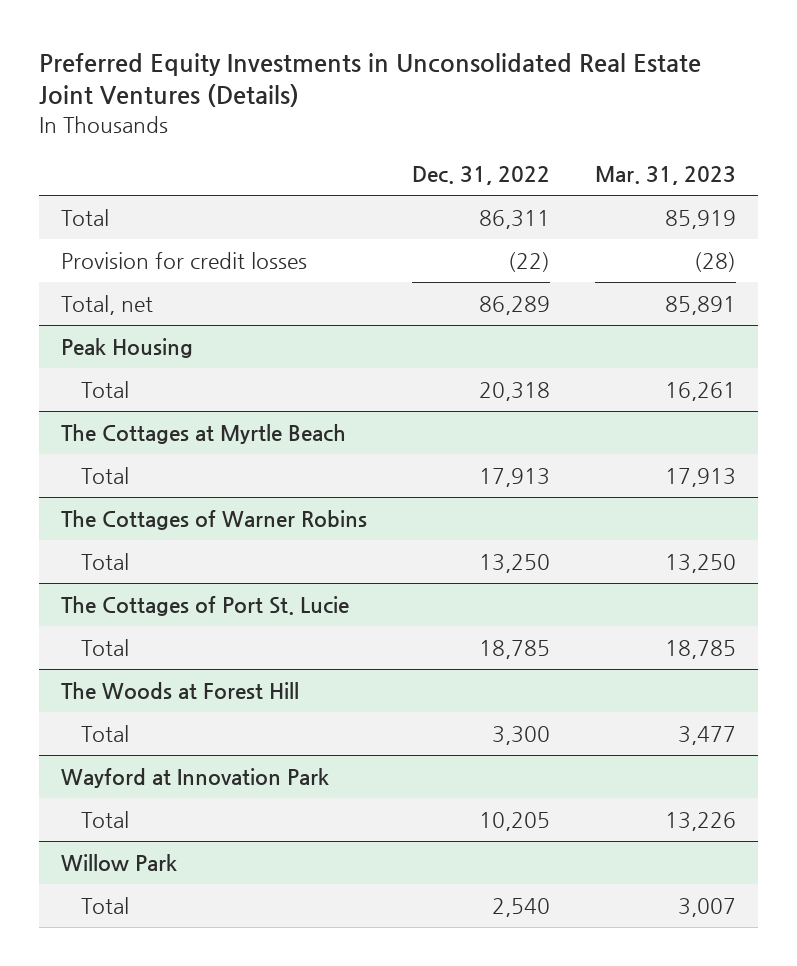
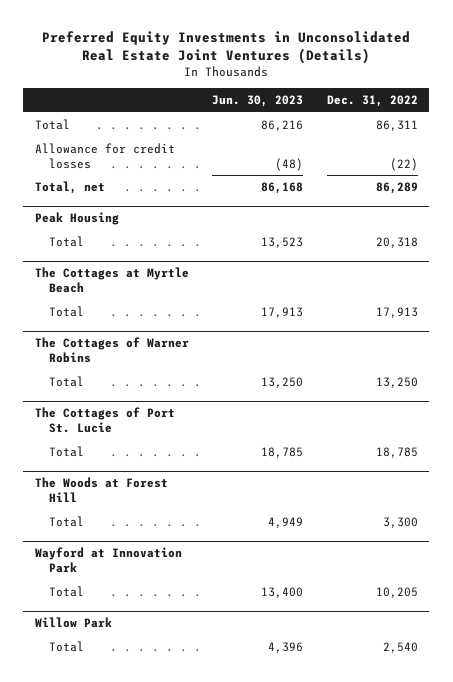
[594,166,736,186] Mar. 31, 2023 -> none
none -> [212,95,304,108] Jun. 30, 2023
[61,251,308,269] Provision for credit losses -> [34,143,175,169] Allowance for credit losses

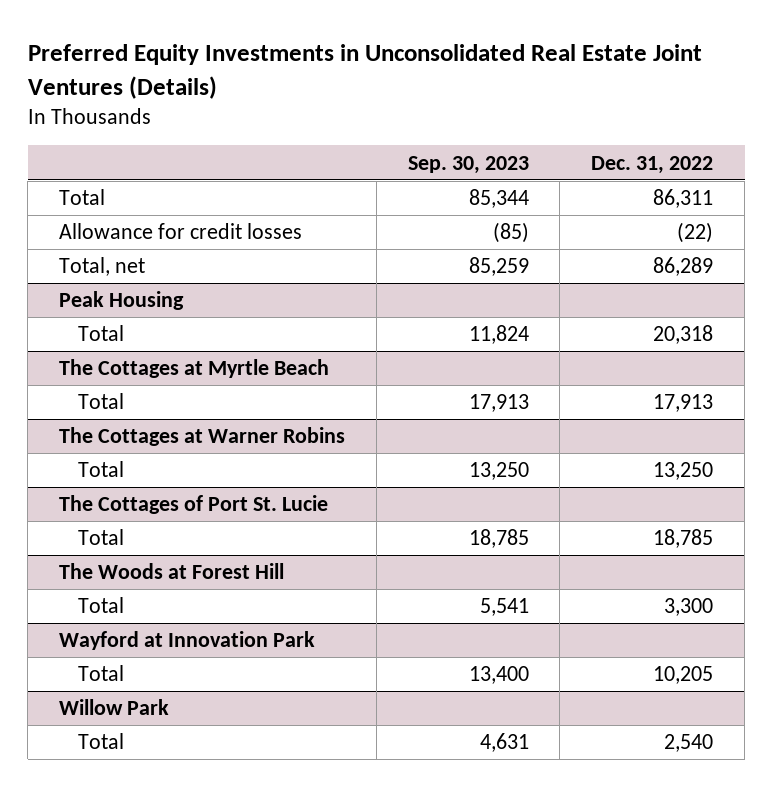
[212,95,304,108] Jun. 30, 2023 -> none
none -> [407,155,529,174] Sep. 30, 2023
[34,337,189,364] The Cottages of Warner Robins -> [58,427,345,447] The Cottages at Warner Robins

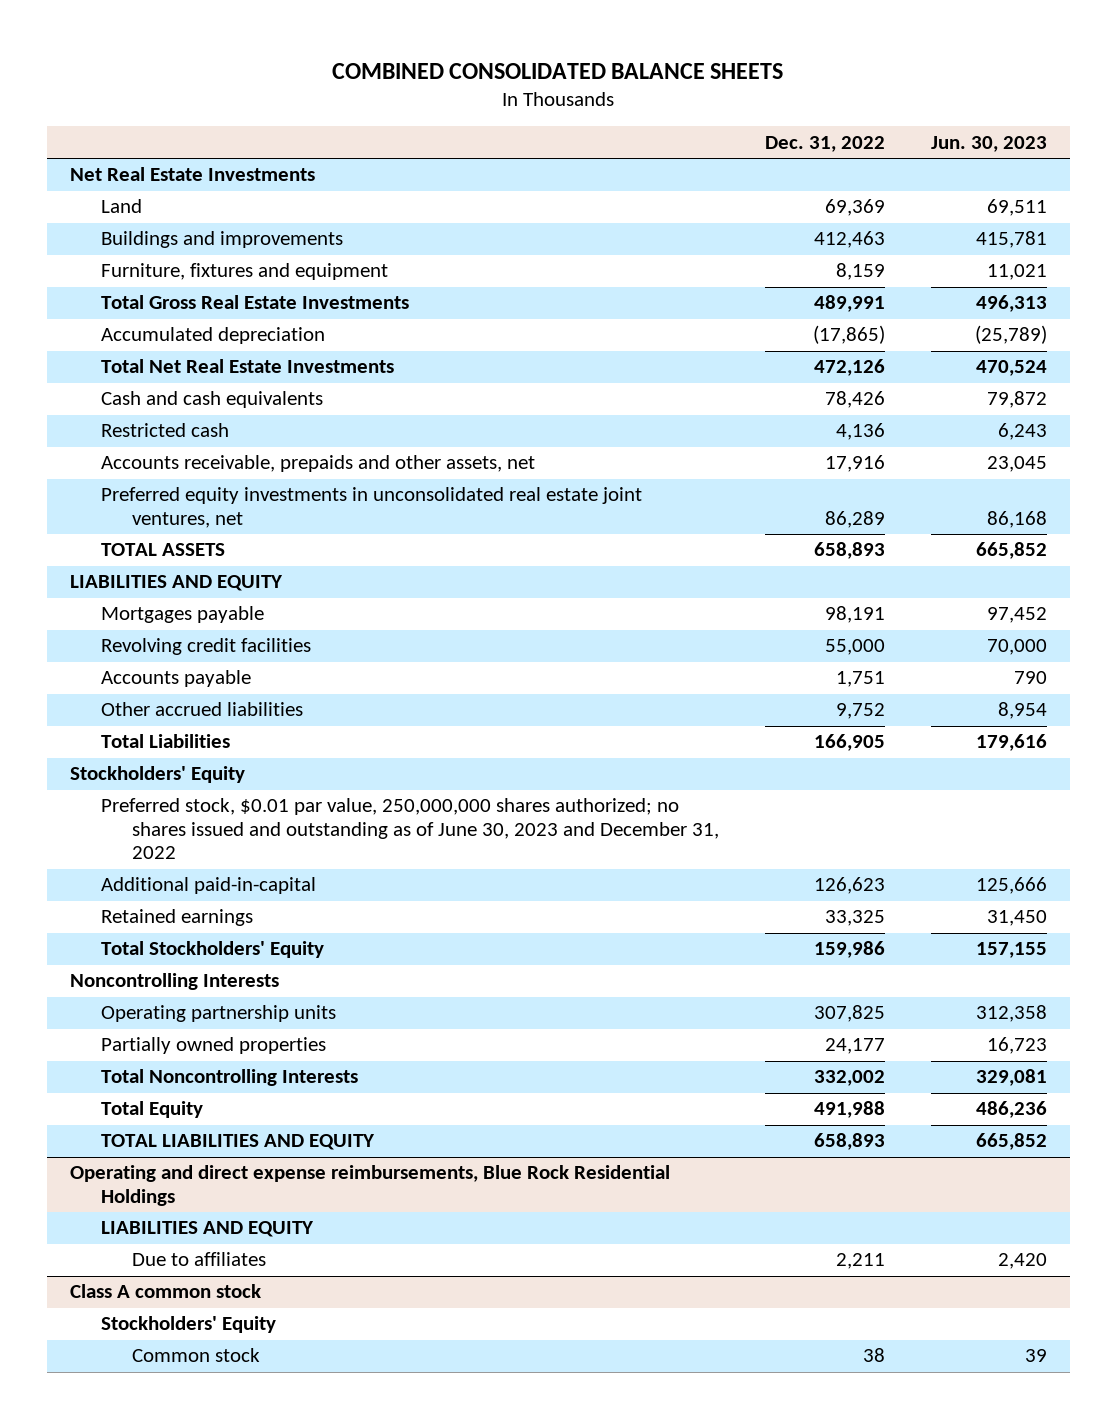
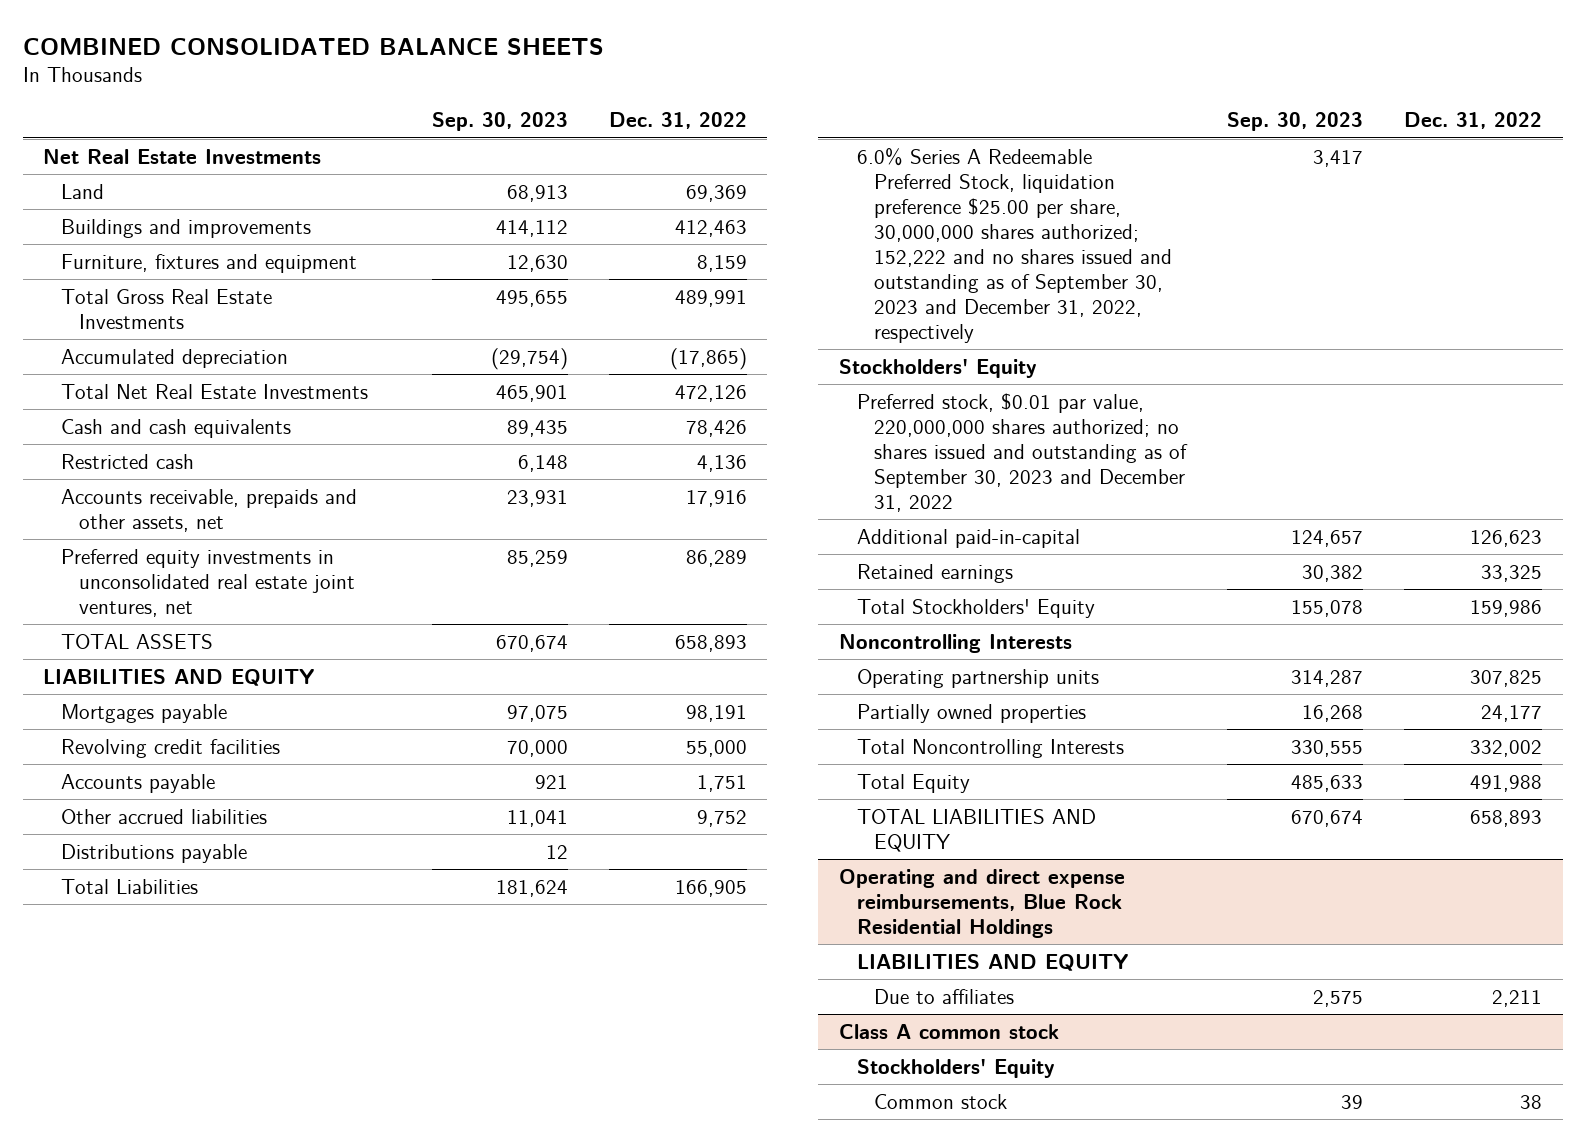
[930,135,1047,152] Jun. 30, 2023 -> none
none -> [431,112,568,132] Sep. 30, 2023
none -> [61,843,248,863] Distributions payable
none -> [856,147,1173,343] 6.0% Series A Redeemable Preferred Stock, liquidation preference $25.00 per share, 30,000,000 shares authorized; 152,222 and no shares issued and outstanding as of September 30, 2023 and December 31, 2022, respectively
[100,798,719,860] Preferred stock, $0.01 par value, 250,000,000 shares authorized; no shares issued and outstanding as of June 30, 2023 and December 31, 2022 -> [856,392,1189,512] Preferred stock, $0.01 par value, 220,000,000 shares authorized; no shares issued and outstanding as of September 30, 2023 and December 31, 2022

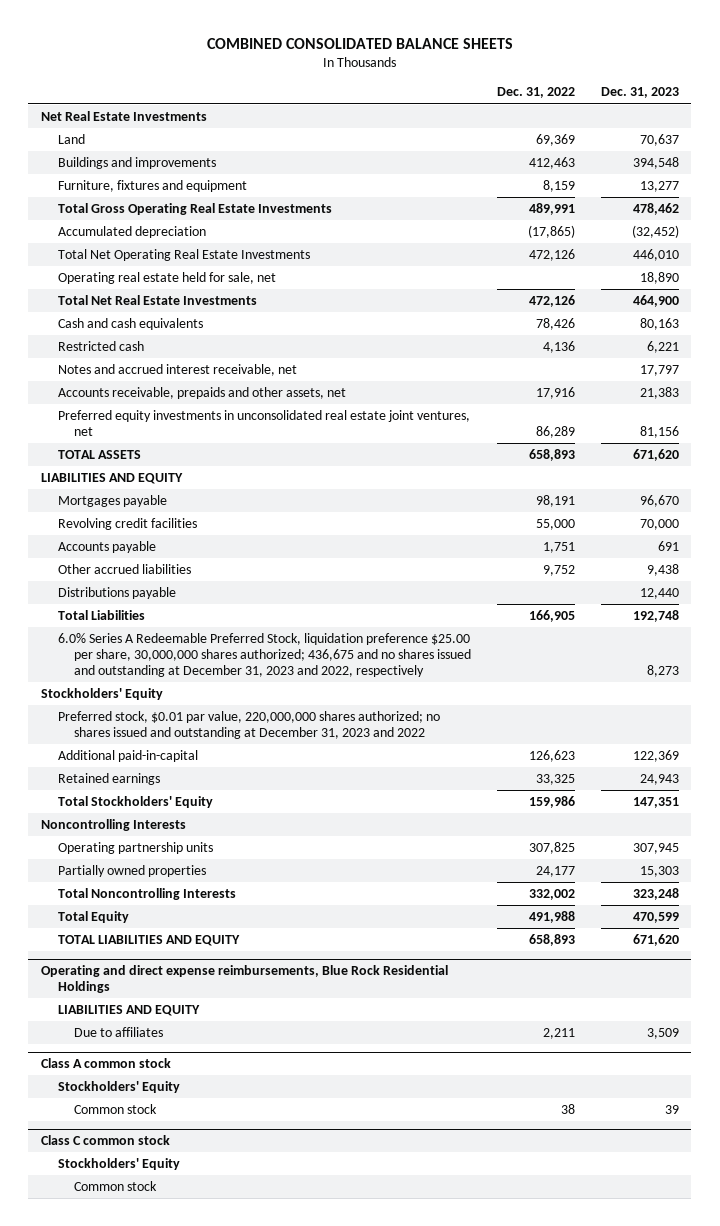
[431,112,568,132] Sep. 30, 2023 -> none
none -> [600,87,679,99] Dec. 31, 2023
[61,288,273,329] Total Gross Real Estate Investments -> [57,202,332,215] Total Gross Operating Real Estate Investments
none -> [57,248,310,261] Total Net Operating Real Estate Investments
none -> [57,271,276,284] Operating real estate held for sale, net
none -> [57,363,297,376] Notes and accrued interest receivable, net
[856,147,1173,343] 6.0% Series A Redeemable Preferred Stock, liquidation preference $25.00 per share, 30,000,000 shares authorized; 152,222 and no shares issued and outstanding as of September 30, 2023 and December 31, 2022, respectively -> [57,632,472,678] 6.0% Series A Redeemable Preferred Stock, liquidation preference $25.00 per share, 30,000,000 shares authorized; 436,675 and no shares issued and outstanding at December 31, 2023 and 2022, respectively
[856,392,1189,512] Preferred stock, $0.01 par value, 220,000,000 shares authorized; no shares issued and outstanding as of September 30, 2023 and December 31, 2022 -> [57,710,440,740] Preferred stock, $0.01 par value, 220,000,000 shares authorized; no shares issued and outstanding at December 31, 2023 and 2022
none -> [41,1134,171,1145] Class C common stock
none -> [57,1157,180,1170] Stockholders' Equity
none -> [74,1180,158,1191] Common stock

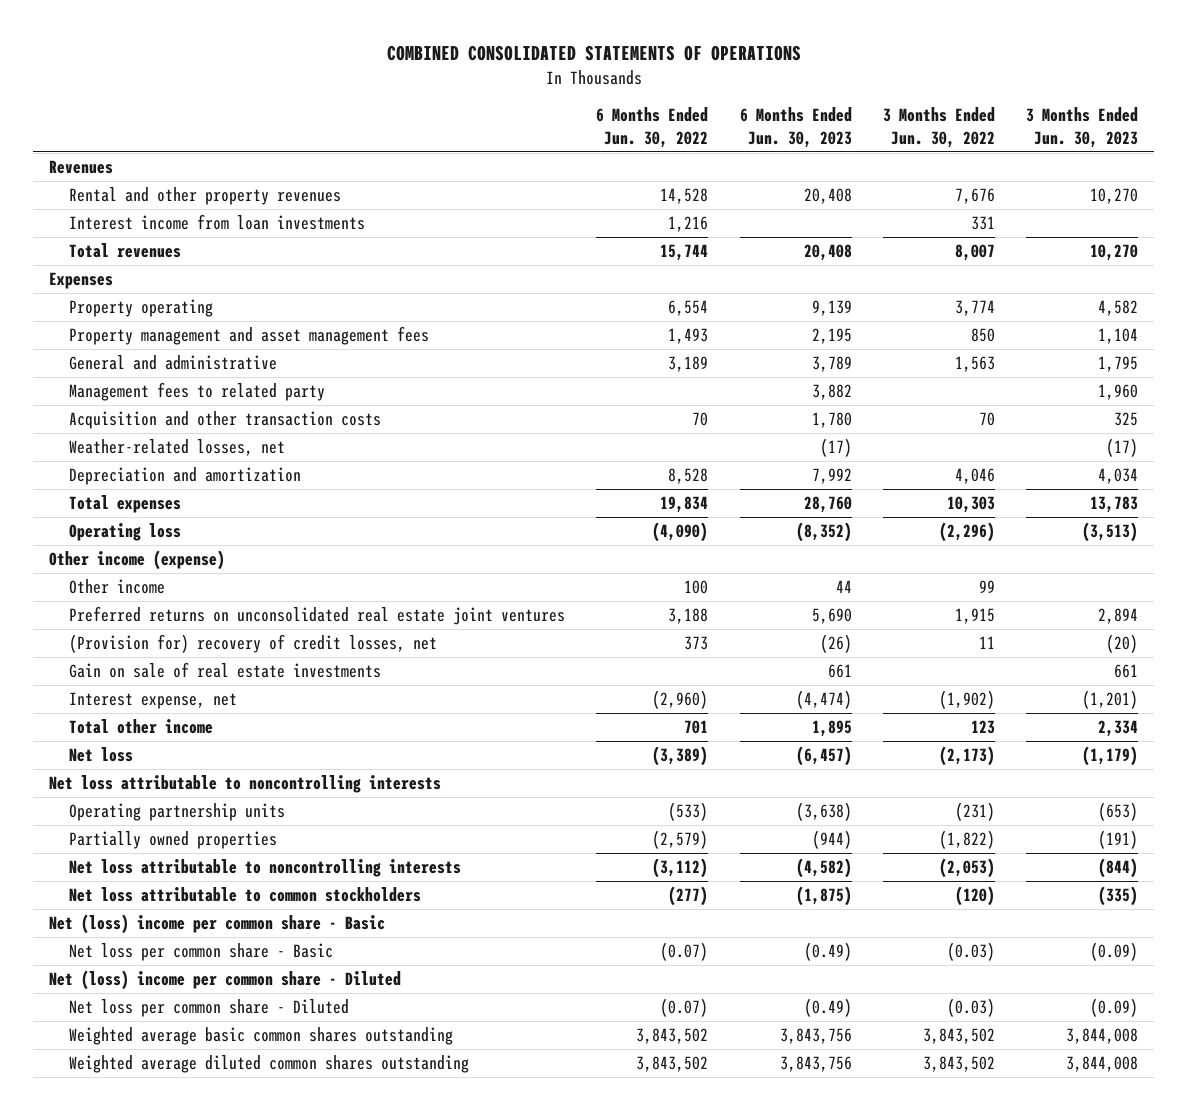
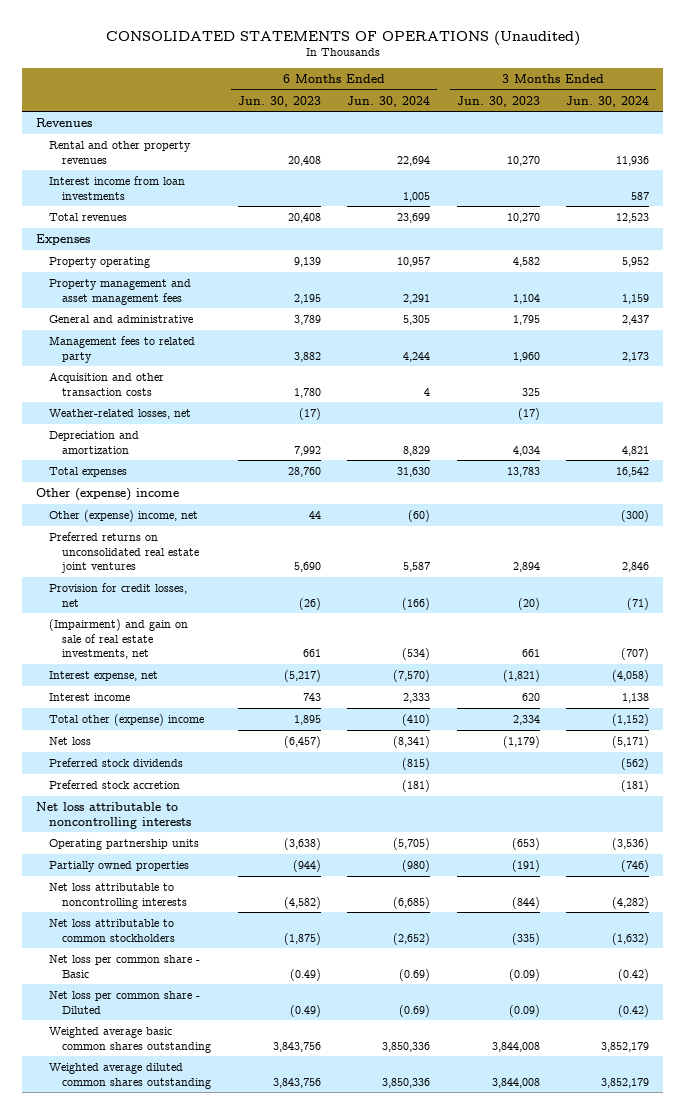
[386,45,801,62] COMBINED CONSOLIDATED STATEMENTS OF OPERATIONS -> [105,30,580,46] CONSOLIDATED STATEMENTS OF OPERATIONS (Unaudited)
[596,107,709,148] 6 Months Ended Jun. 30, 2022 -> none
[882,107,995,148] 3 Months Ended Jun. 30, 2022 -> none
none -> [347,95,431,107] Jun. 30, 2024
none -> [566,95,650,107] Jun. 30, 2024
[68,522,181,541] Operating loss -> none
[48,549,225,570] Other income (expense) -> [35,487,179,501] Other (expense) income
[68,578,165,594] Other income -> [49,509,199,522] Other (expense) income, net
[68,633,437,653] (Provision for) recovery of credit losses, net -> [49,582,188,607] Provision for credit losses, net
[68,661,381,678] Gain on sale of real estate investments -> [49,618,189,660] (Impairment) and gain on sale of real estate investments, net
[795,689,852,709] (4,474) -> [283,669,321,682] (5,217)
[1082,689,1139,709] (1,201) -> [502,669,540,682] (1,821)
none -> [49,692,131,701] Interest income
[68,718,213,734] Total other income -> [49,713,205,726] Total other (expense) income
none -> [49,757,184,767] Preferred stock dividends
none -> [49,779,181,789] Preferred stock accretion
[48,913,385,934] Net (loss) income per common share - Basic -> none
[48,969,401,990] Net (loss) income per common share - Diluted -> none

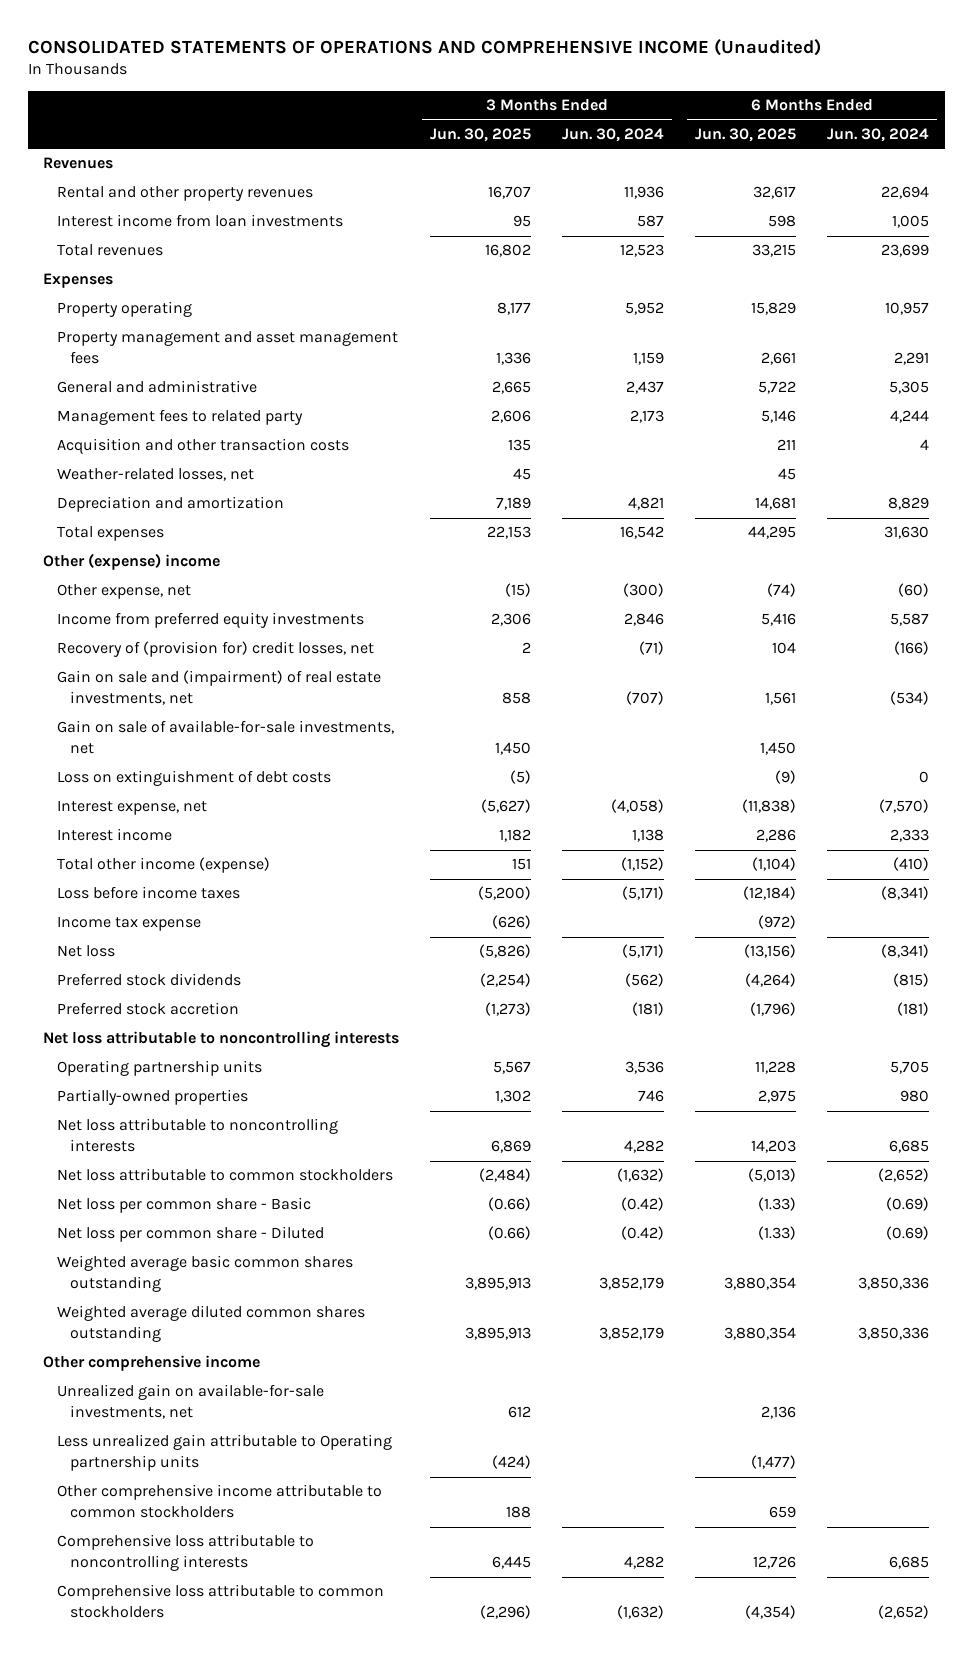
[105,30,580,46] CONSOLIDATED STATEMENTS OF OPERATIONS (Unaudited) -> [27,38,821,56] CONSOLIDATED STATEMENTS OF OPERATIONS AND COMPREHENSIVE INCOME (Unaudited)
[237,95,321,107] Jun. 30, 2023 -> none
[456,95,540,107] Jun. 30, 2023 -> none
none -> [430,127,532,142] Jun. 30, 2025
none -> [695,127,797,142] Jun. 30, 2025
[49,509,199,522] Other (expense) income, net -> [56,584,191,600] Other expense, net
[49,531,200,574] Preferred returns on unconsolidated real estate joint ventures -> [56,612,364,629] Income from preferred equity investments
[49,582,188,607] Provision for credit losses, net -> [56,641,374,658] Recovery of (provision for) credit losses, net
[49,618,189,660] (Impairment) and gain on sale of real estate investments, net -> [56,670,381,706] Gain on sale and (impairment) of real estate investments, net
none -> [56,720,394,755] Gain on sale of available-for-sale investments, net
none -> [56,770,331,787] Loss on extinguishment of debt costs
[49,713,205,726] Total other (expense) income -> [56,857,270,874] Total other income (expense)
none -> [56,886,240,900] Loss before income taxes
none -> [56,916,201,932] Income tax expense
[393,837,431,850] (5,705) -> [890,1061,930,1075] 5,705
[612,837,650,850] (3,536) -> [625,1061,665,1075] 3,536
[49,860,190,872] Partially owned properties -> [56,1089,248,1106] Partially-owned properties
[402,859,431,872] (980) -> [900,1090,930,1103] 980
[621,859,650,872] (746) -> [638,1090,665,1103] 746
[393,896,431,909] (6,685) -> [889,1140,930,1154] 6,685
[612,896,650,909] (4,282) -> [624,1140,665,1154] 4,282
none -> [43,1355,261,1372] Other comprehensive income
none -> [56,1384,324,1420] Unrealized gain on available-for-sale investments, net
none -> [56,1434,392,1472] Less unrealized gain attributable to Operating partnership units
none -> [56,1484,382,1519] Other comprehensive income attributable to common stockholders
none -> [56,1534,314,1572] Comprehensive loss attributable to noncontrolling interests
none -> [56,1584,384,1619] Comprehensive loss attributable to common stockholders

